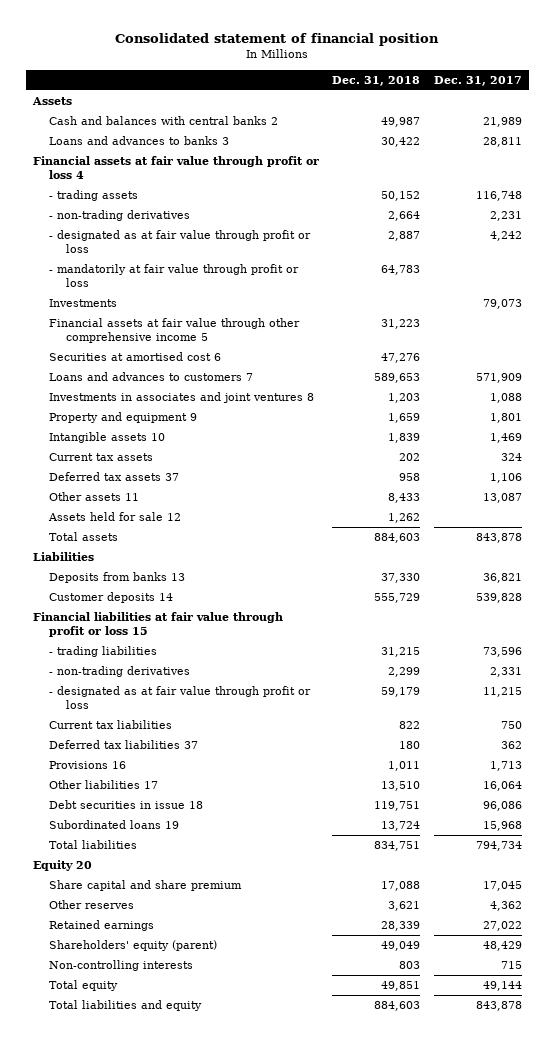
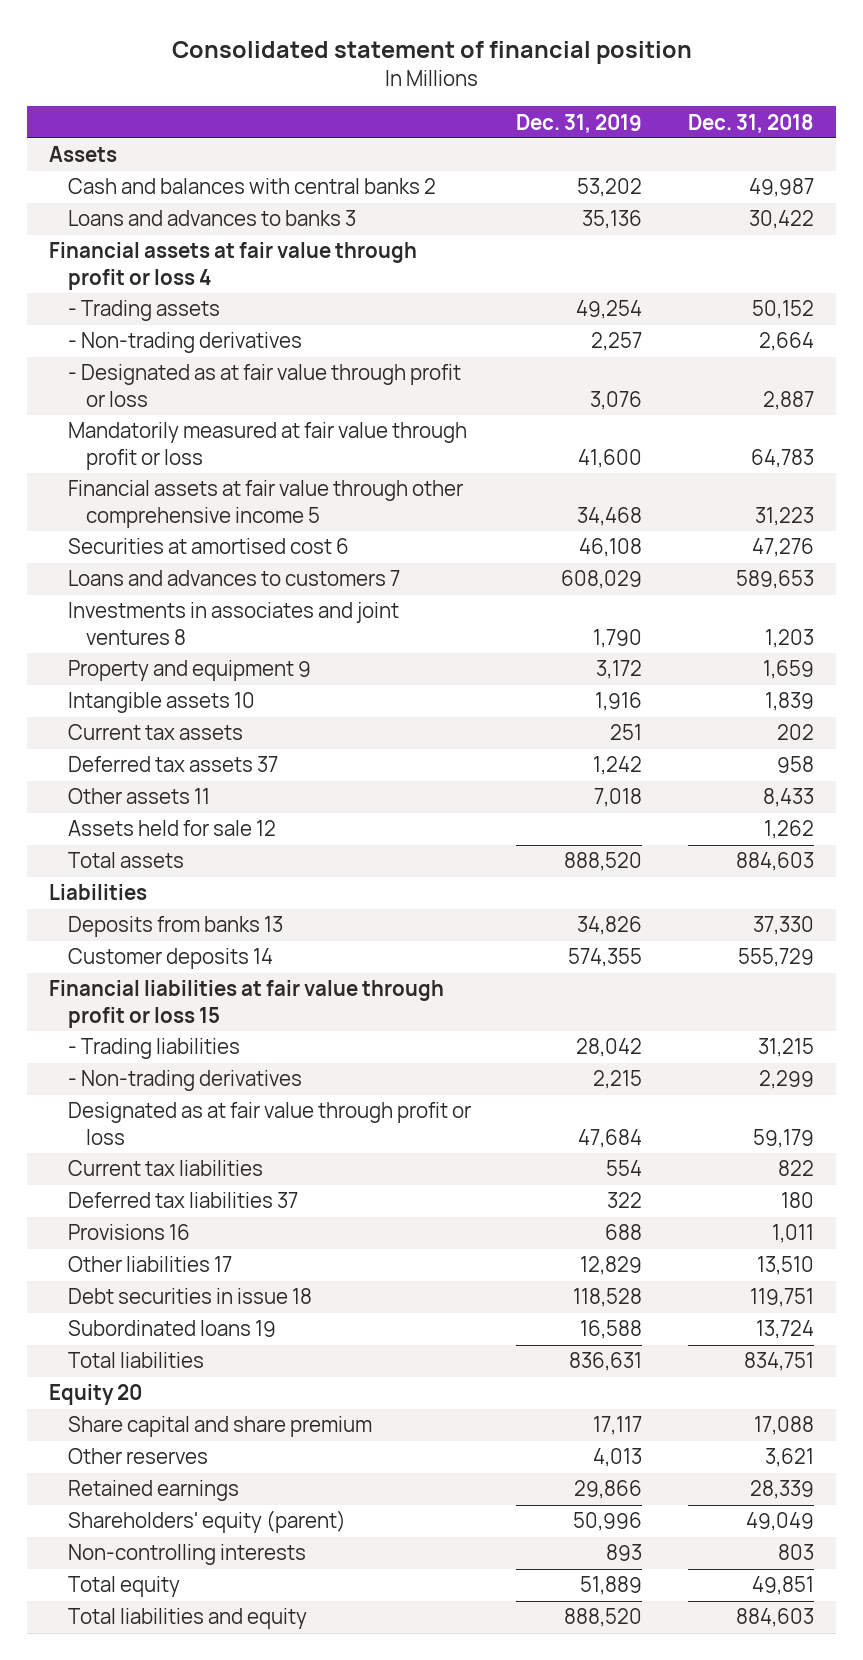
[434,75,523,86] Dec. 31, 2017 -> none
none -> [516,113,643,133] Dec. 31, 2019
[49,299,118,308] Investments -> none
[49,190,139,202] - trading assets -> [67,300,220,322] - Trading assets
[49,210,191,222] - non-trading derivatives -> [67,332,302,354] - Non-trading derivatives
[49,230,312,253] - designated as at fair value through profit or loss -> [67,364,461,407] - Designated as at fair value through profit or loss
[49,264,300,287] - mandatorily at fair value through profit or loss -> [67,422,467,470] Mandatorily measured at fair value through profit or loss
[49,646,158,658] - trading liabilities -> [67,1038,240,1060] - Trading liabilities
[49,666,191,678] - non-trading derivatives -> [67,1070,302,1092] - Non-trading derivatives
[49,686,312,709] - designated as at fair value through profit or loss -> [67,1102,471,1145] Designated as at fair value through profit or loss

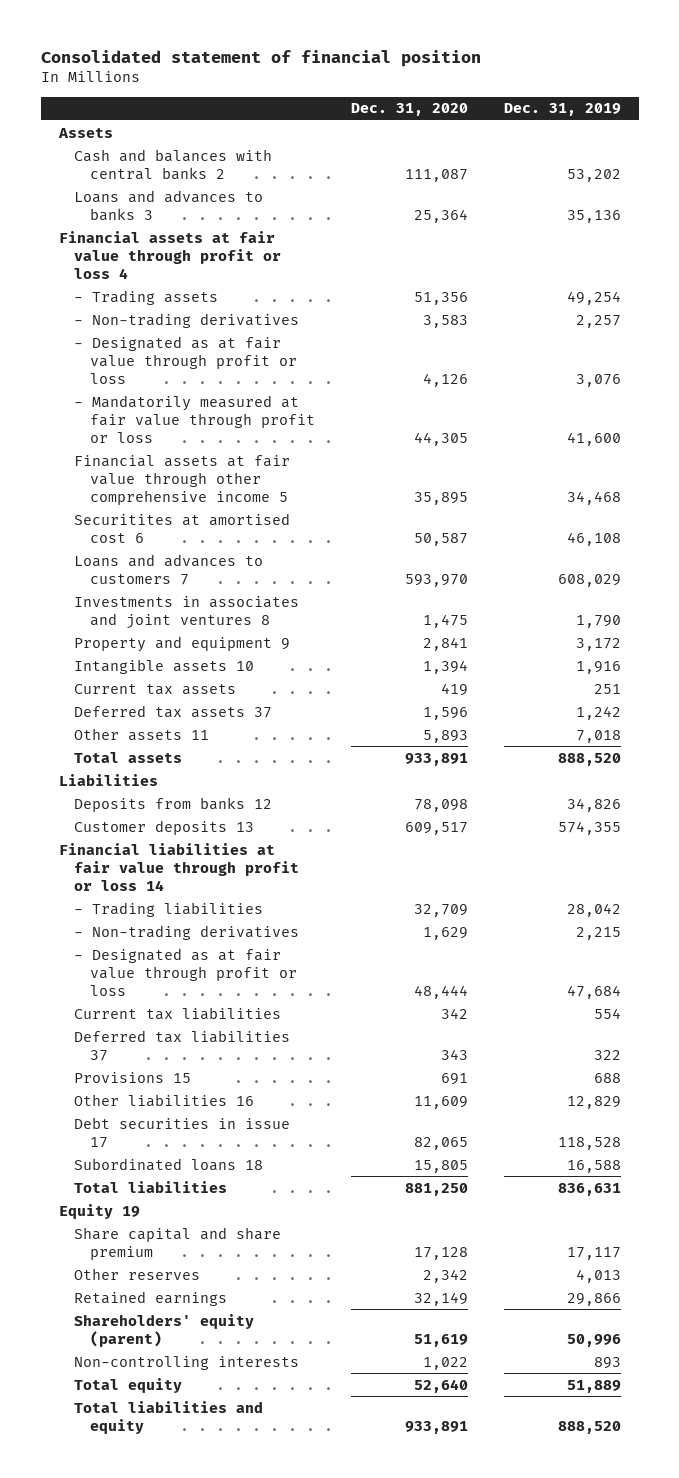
[687,113,814,133] Dec. 31, 2018 -> none
none -> [350,103,468,117] Dec. 31, 2020
[67,422,467,470] Mandatorily measured at fair value through profit or loss -> [74,394,315,443] - Mandatorily measured at fair value through profit or loss
[67,538,349,555] Securities at amortised cost 6 -> [74,512,291,543] Securitites at amortised cost 6
[67,820,276,837] Assets held for sale 12 -> none
[67,916,283,938] Deposits from banks 13 -> [74,796,273,812] Deposits from banks 12
[67,948,273,970] Customer deposits 14 -> [74,819,255,835] Customer deposits 13
[49,980,445,1028] Financial liabilities at fair value through profit or loss 15 -> [58,842,300,891] Financial liabilities at fair value through profit or loss 14
[67,1102,471,1145] Designated as at fair value through profit or loss -> [74,947,297,996] - Designated as at fair value through profit or loss
[67,1224,190,1241] Provisions 16 -> [74,1071,192,1083] Provisions 15
[67,1256,232,1273] Other liabilities 17 -> [74,1093,255,1107] Other liabilities 16
[67,1288,312,1305] Debt securities in issue 18 -> [74,1116,291,1148] Debt securities in issue 17
[67,1320,276,1338] Subordinated loans 19 -> [74,1157,264,1171] Subordinated loans 18
[49,1384,143,1406] Equity 20 -> [58,1203,140,1219] Equity 19

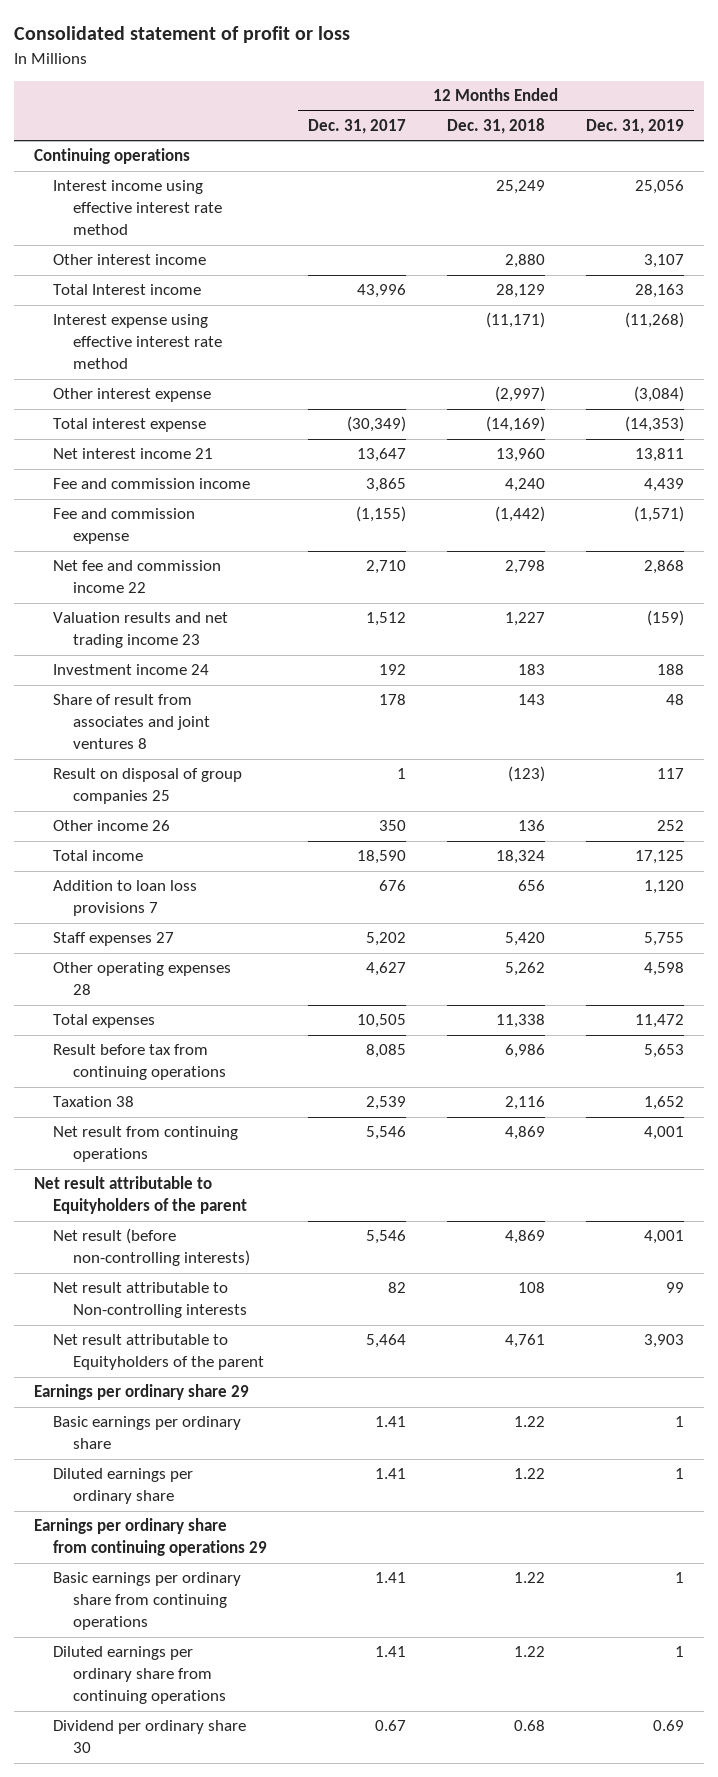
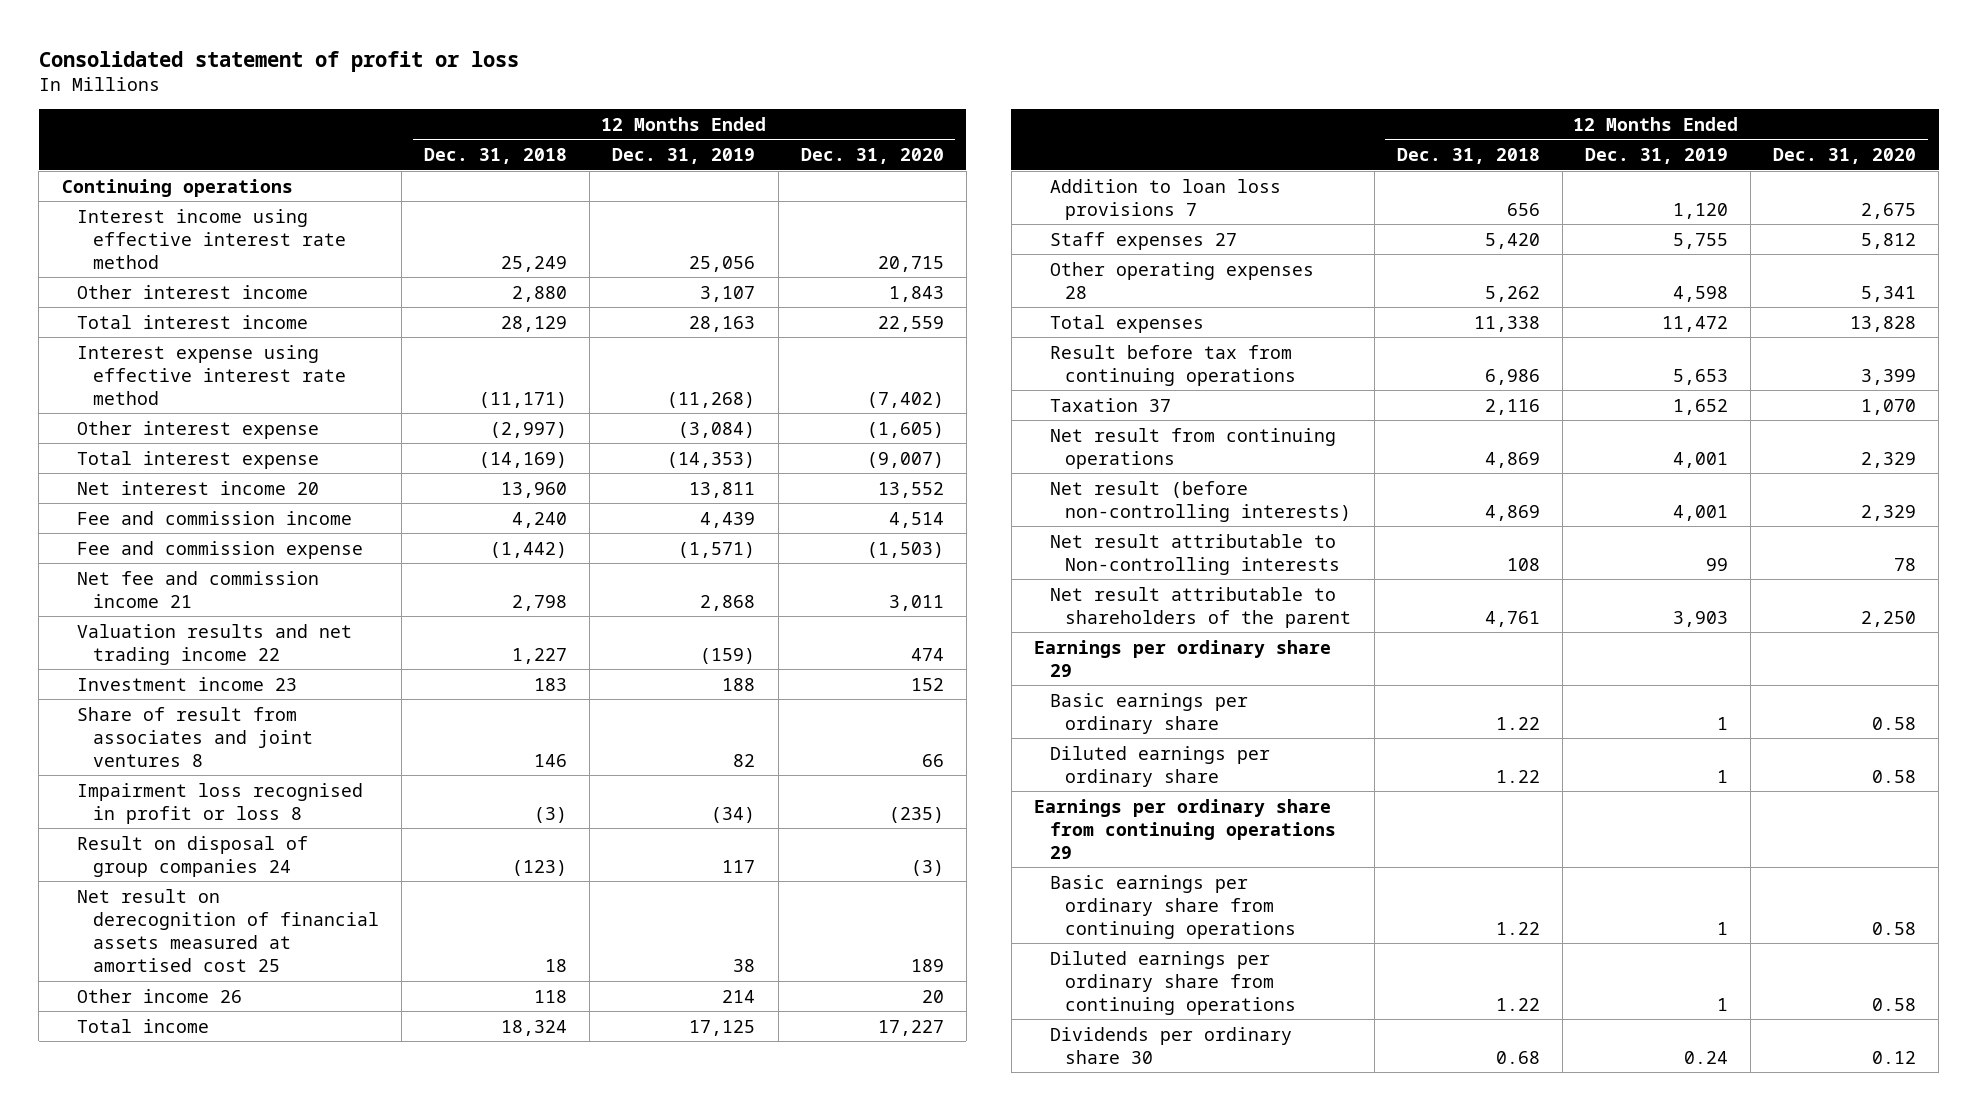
[308,118,407,134] Dec. 31, 2017 -> none
none -> [800,147,944,164] Dec. 31, 2020
[53,284,202,296] Total Interest income -> [77,314,309,329] Total interest income
[53,448,214,460] Net interest income 21 -> [77,480,320,495] Net interest income 20
[53,560,222,594] Net fee and commission income 22 -> [77,570,320,608] Net fee and commission income 21
[53,612,229,649] Valuation results and net trading income 23 -> [77,623,353,665] Valuation results and net trading income 22
[53,664,210,676] Investment income 24 -> [77,676,298,691] Investment income 23
[517,694,545,706] 143 -> [534,753,568,767] 146
[665,694,684,706] 48 -> [733,753,756,767] 82
none -> [77,782,364,824] Impairment loss recognised in profit or loss 8
[53,768,243,805] Result on disposal of group companies 25 -> [77,835,309,877] Result on disposal of group companies 24
none -> [77,888,379,972] Net result on derecognition of financial assets measured at amortised cost 25
[517,820,545,832] 136 -> [534,989,568,1003] 118
[656,820,684,832] 252 -> [722,989,756,1003] 214
[53,1096,135,1108] Taxation 38 -> [1049,397,1171,412] Taxation 37
[34,1176,248,1215] Net result attributable to Equityholders of the parent -> none
[53,1334,264,1371] Net result attributable to Equityholders of the parent -> [1049,586,1352,628] Net result attributable to shareholders of the parent
[53,1720,247,1754] Dividend per ordinary share 30 -> [1049,1026,1292,1064] Dividends per ordinary share 30
[652,1720,684,1732] 0.69 -> [1683,1050,1728,1064] 0.24

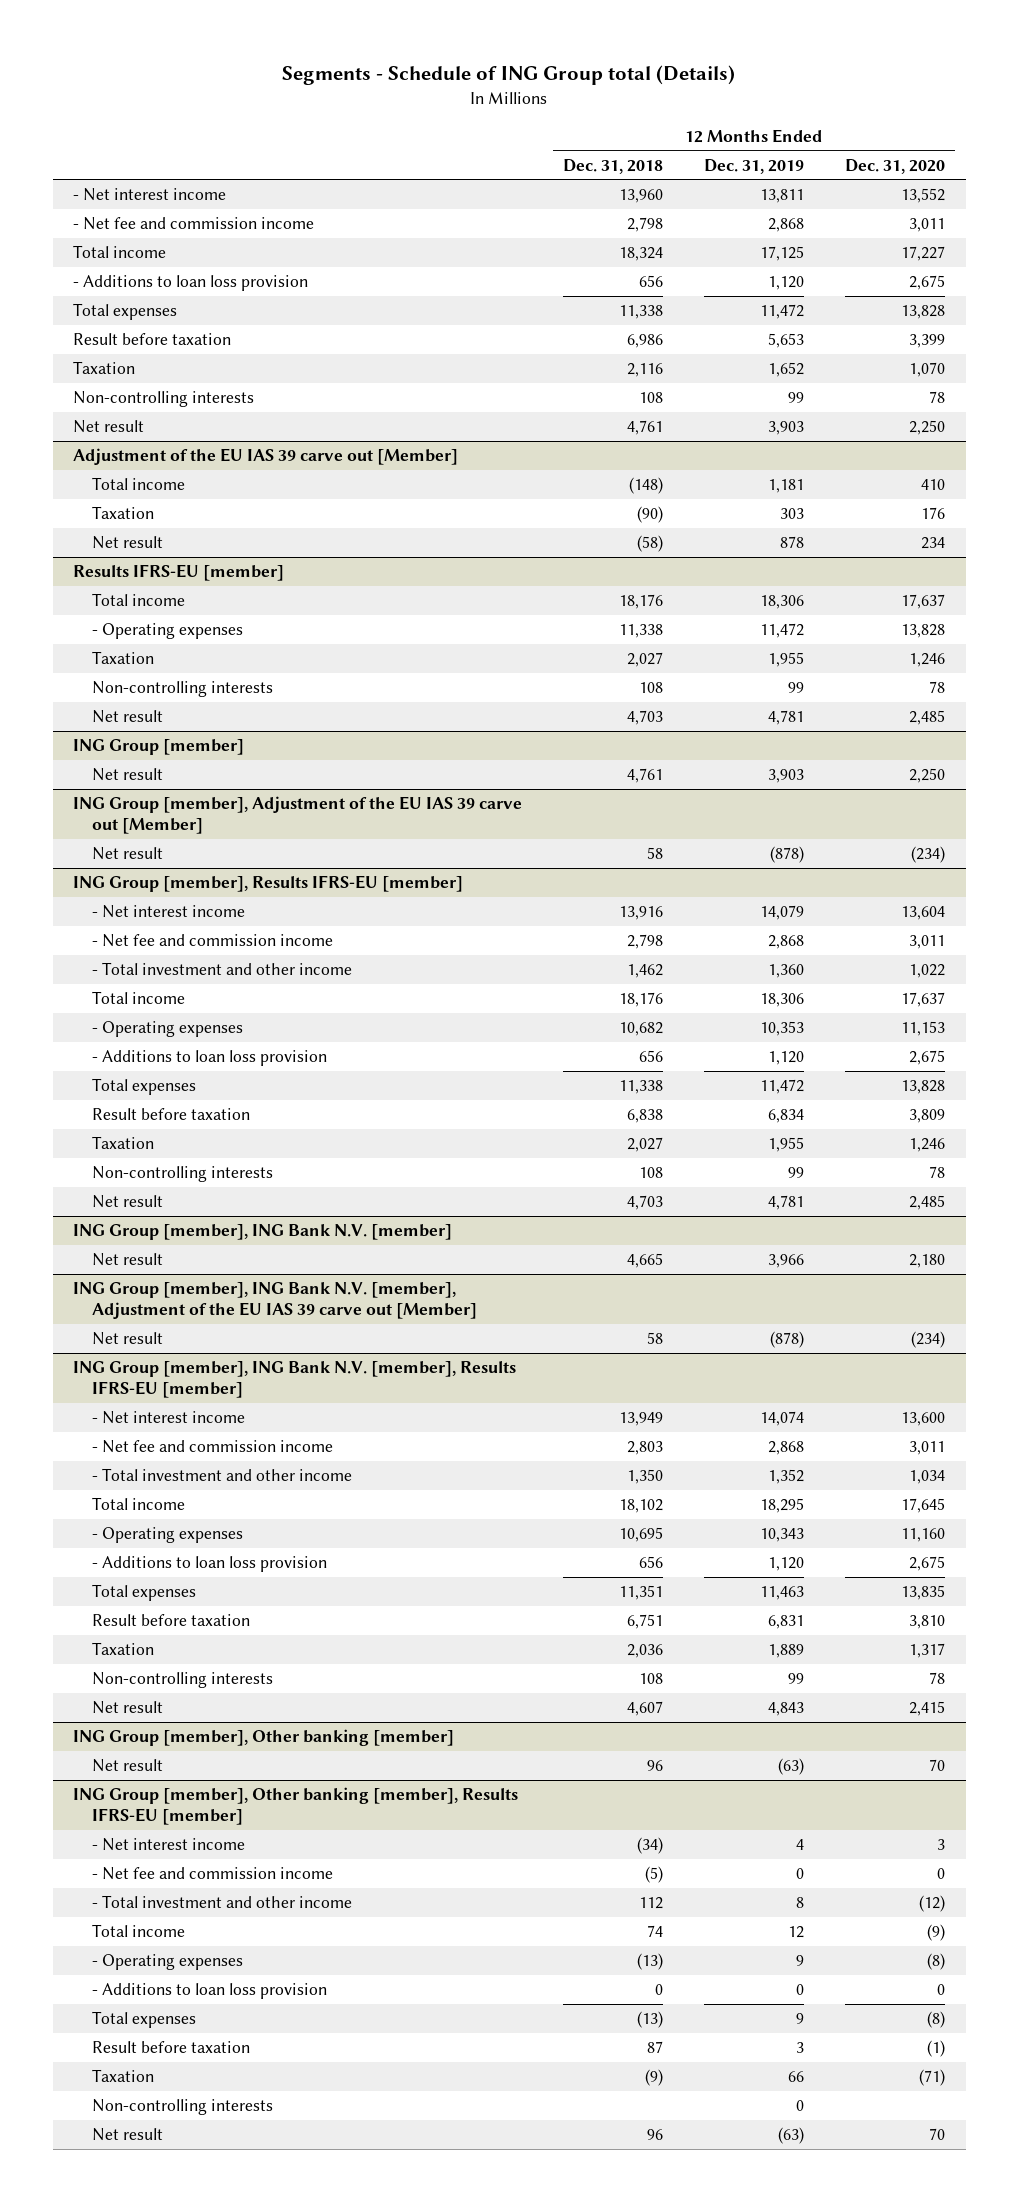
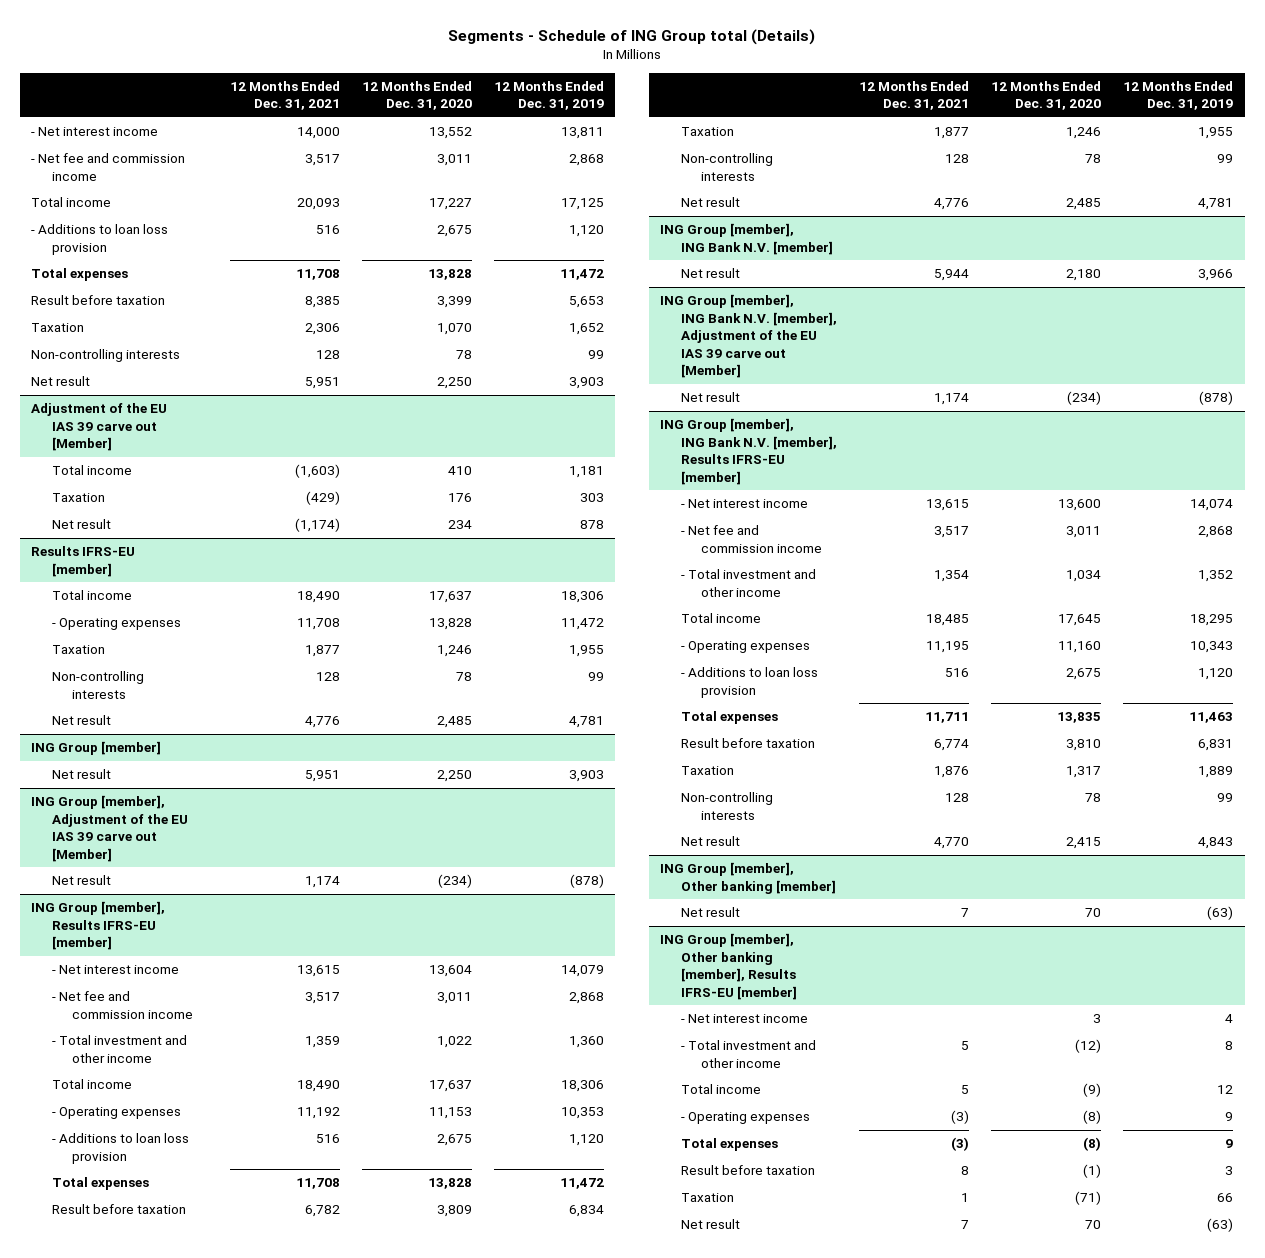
[563,158,664,174] Dec. 31, 2018 -> none
none -> [229,80,340,111] 12 Months Ended Dec. 31, 2021
[91,1867,333,1881] - Net fee and commission income -> none
[91,1983,327,2000] - Additions to loan loss provision -> none
[91,2099,273,2116] Non-controlling interests -> none

